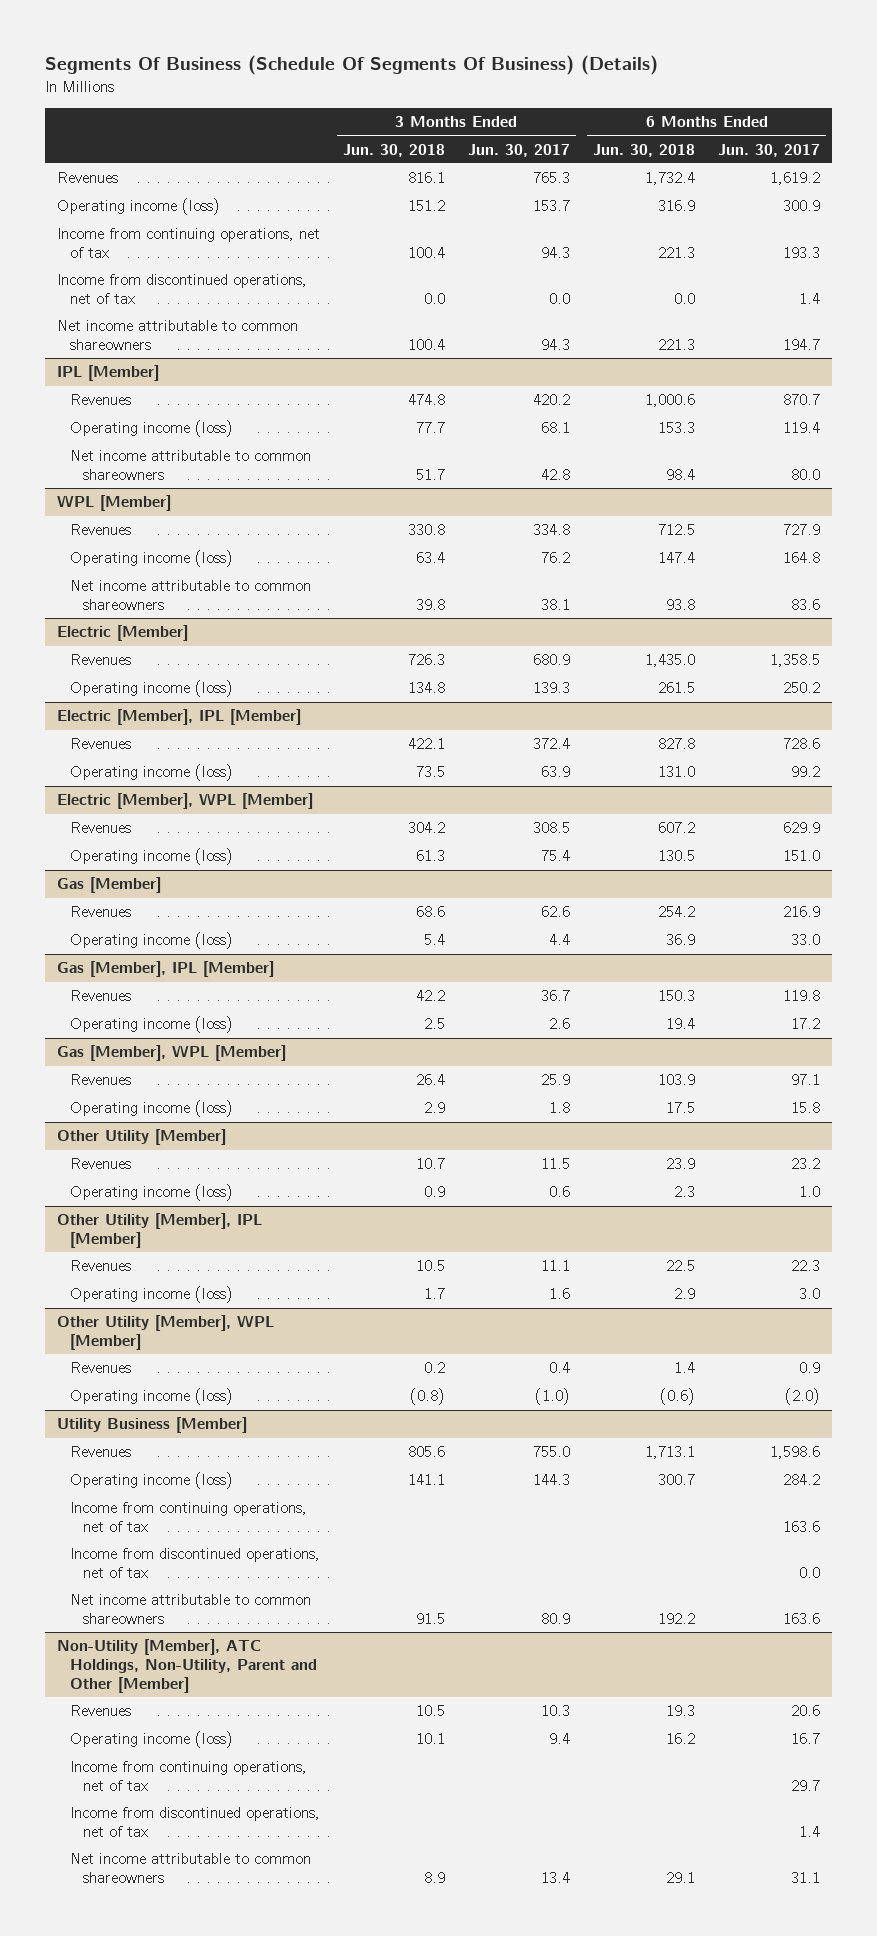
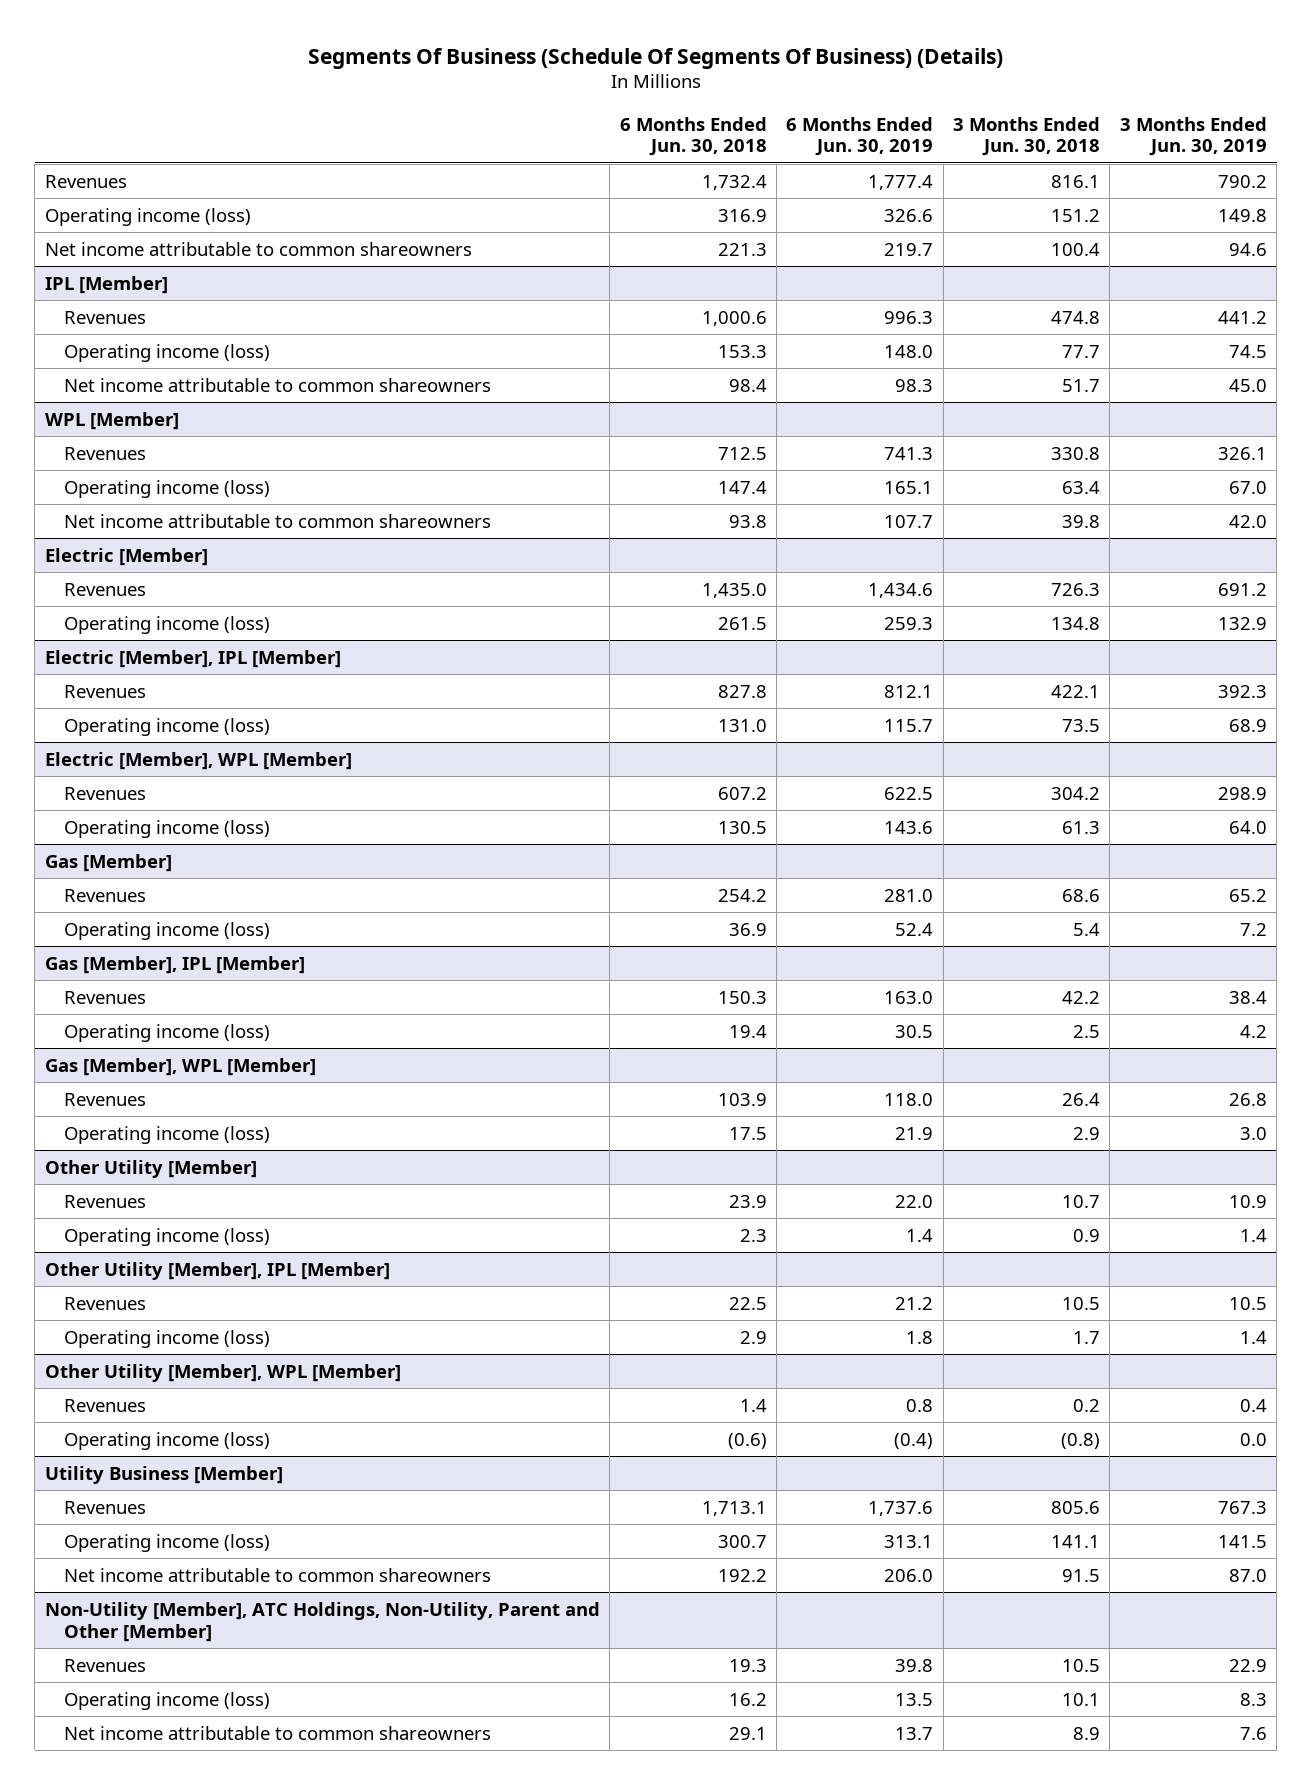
[467,143,570,157] Jun. 30, 2017 -> none
[718,143,821,157] Jun. 30, 2017 -> none
none -> [786,116,934,157] 6 Months Ended Jun. 30, 2019
none -> [1119,116,1267,157] 3 Months Ended Jun. 30, 2019
[56,228,320,259] Income from continuing operations, net of tax -> none
[56,274,307,305] Income from discontinued operations, net of tax -> none
[69,1502,307,1533] Income from continuing operations, net of tax -> none
[69,1548,320,1579] Income from discontinued operations, net of tax -> none
[69,1761,307,1792] Income from continuing operations, net of tax -> none
[69,1807,320,1838] Income from discontinued operations, net of tax -> none

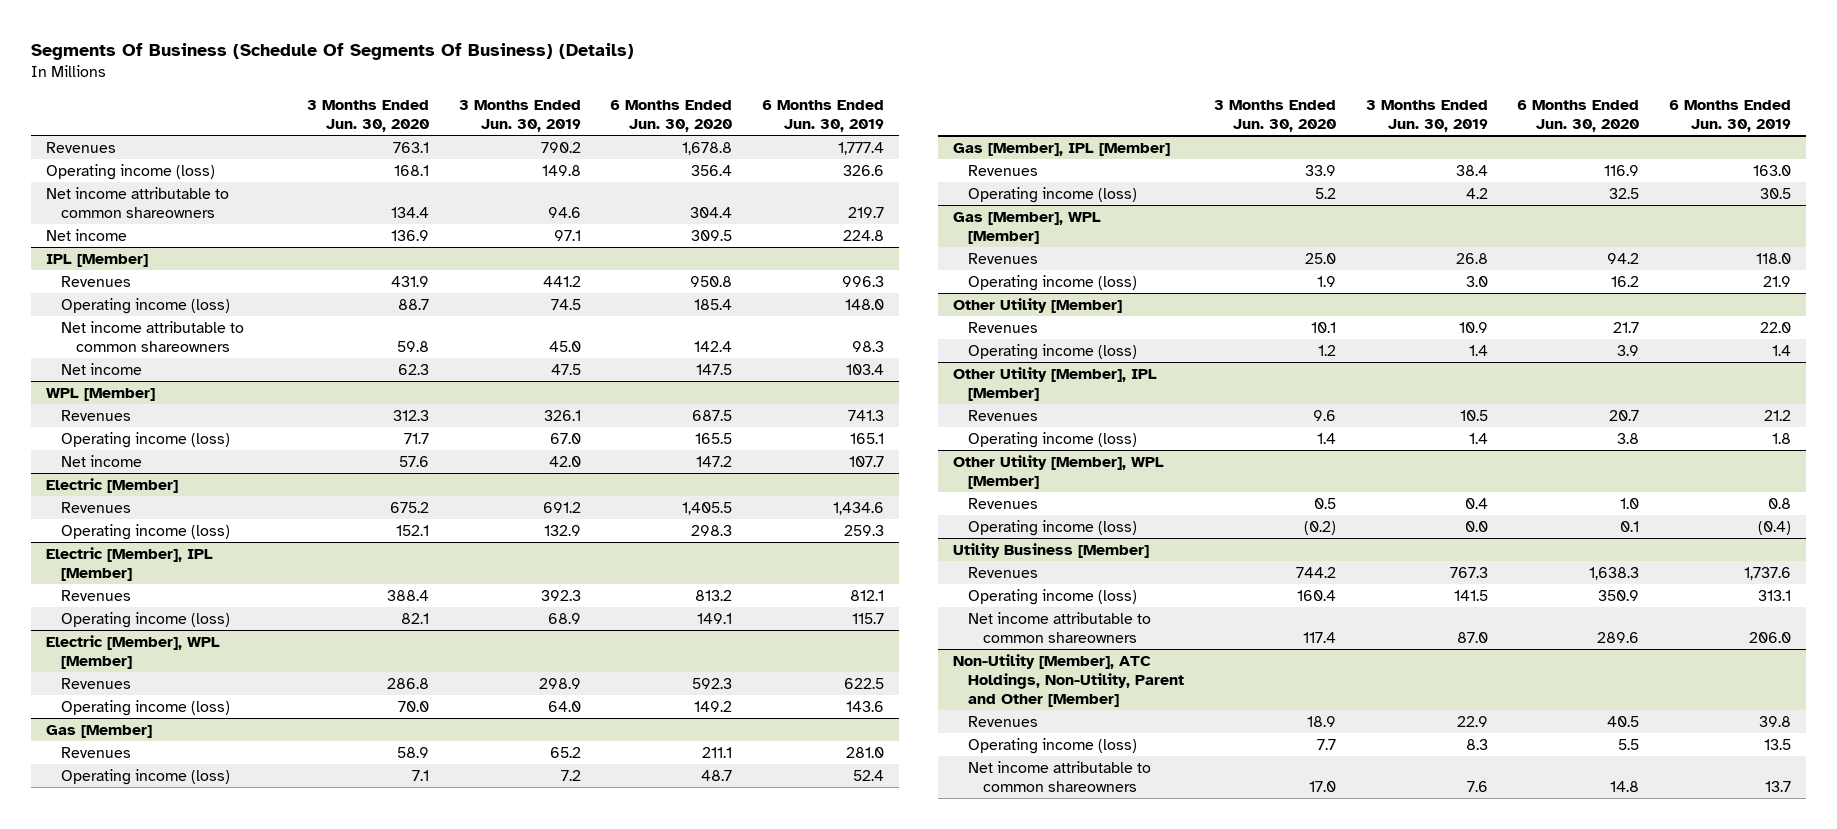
[619,116,767,157] 6 Months Ended Jun. 30, 2018 -> none
[953,116,1101,157] 3 Months Ended Jun. 30, 2018 -> none
none -> [306,100,429,133] 3 Months Ended Jun. 30, 2020
none -> [610,100,733,133] 6 Months Ended Jun. 30, 2020
none -> [46,229,128,242] Net income
none -> [61,363,143,376] Net income
[63,513,491,528] Net income attributable to common shareowners -> [61,455,143,468] Net income

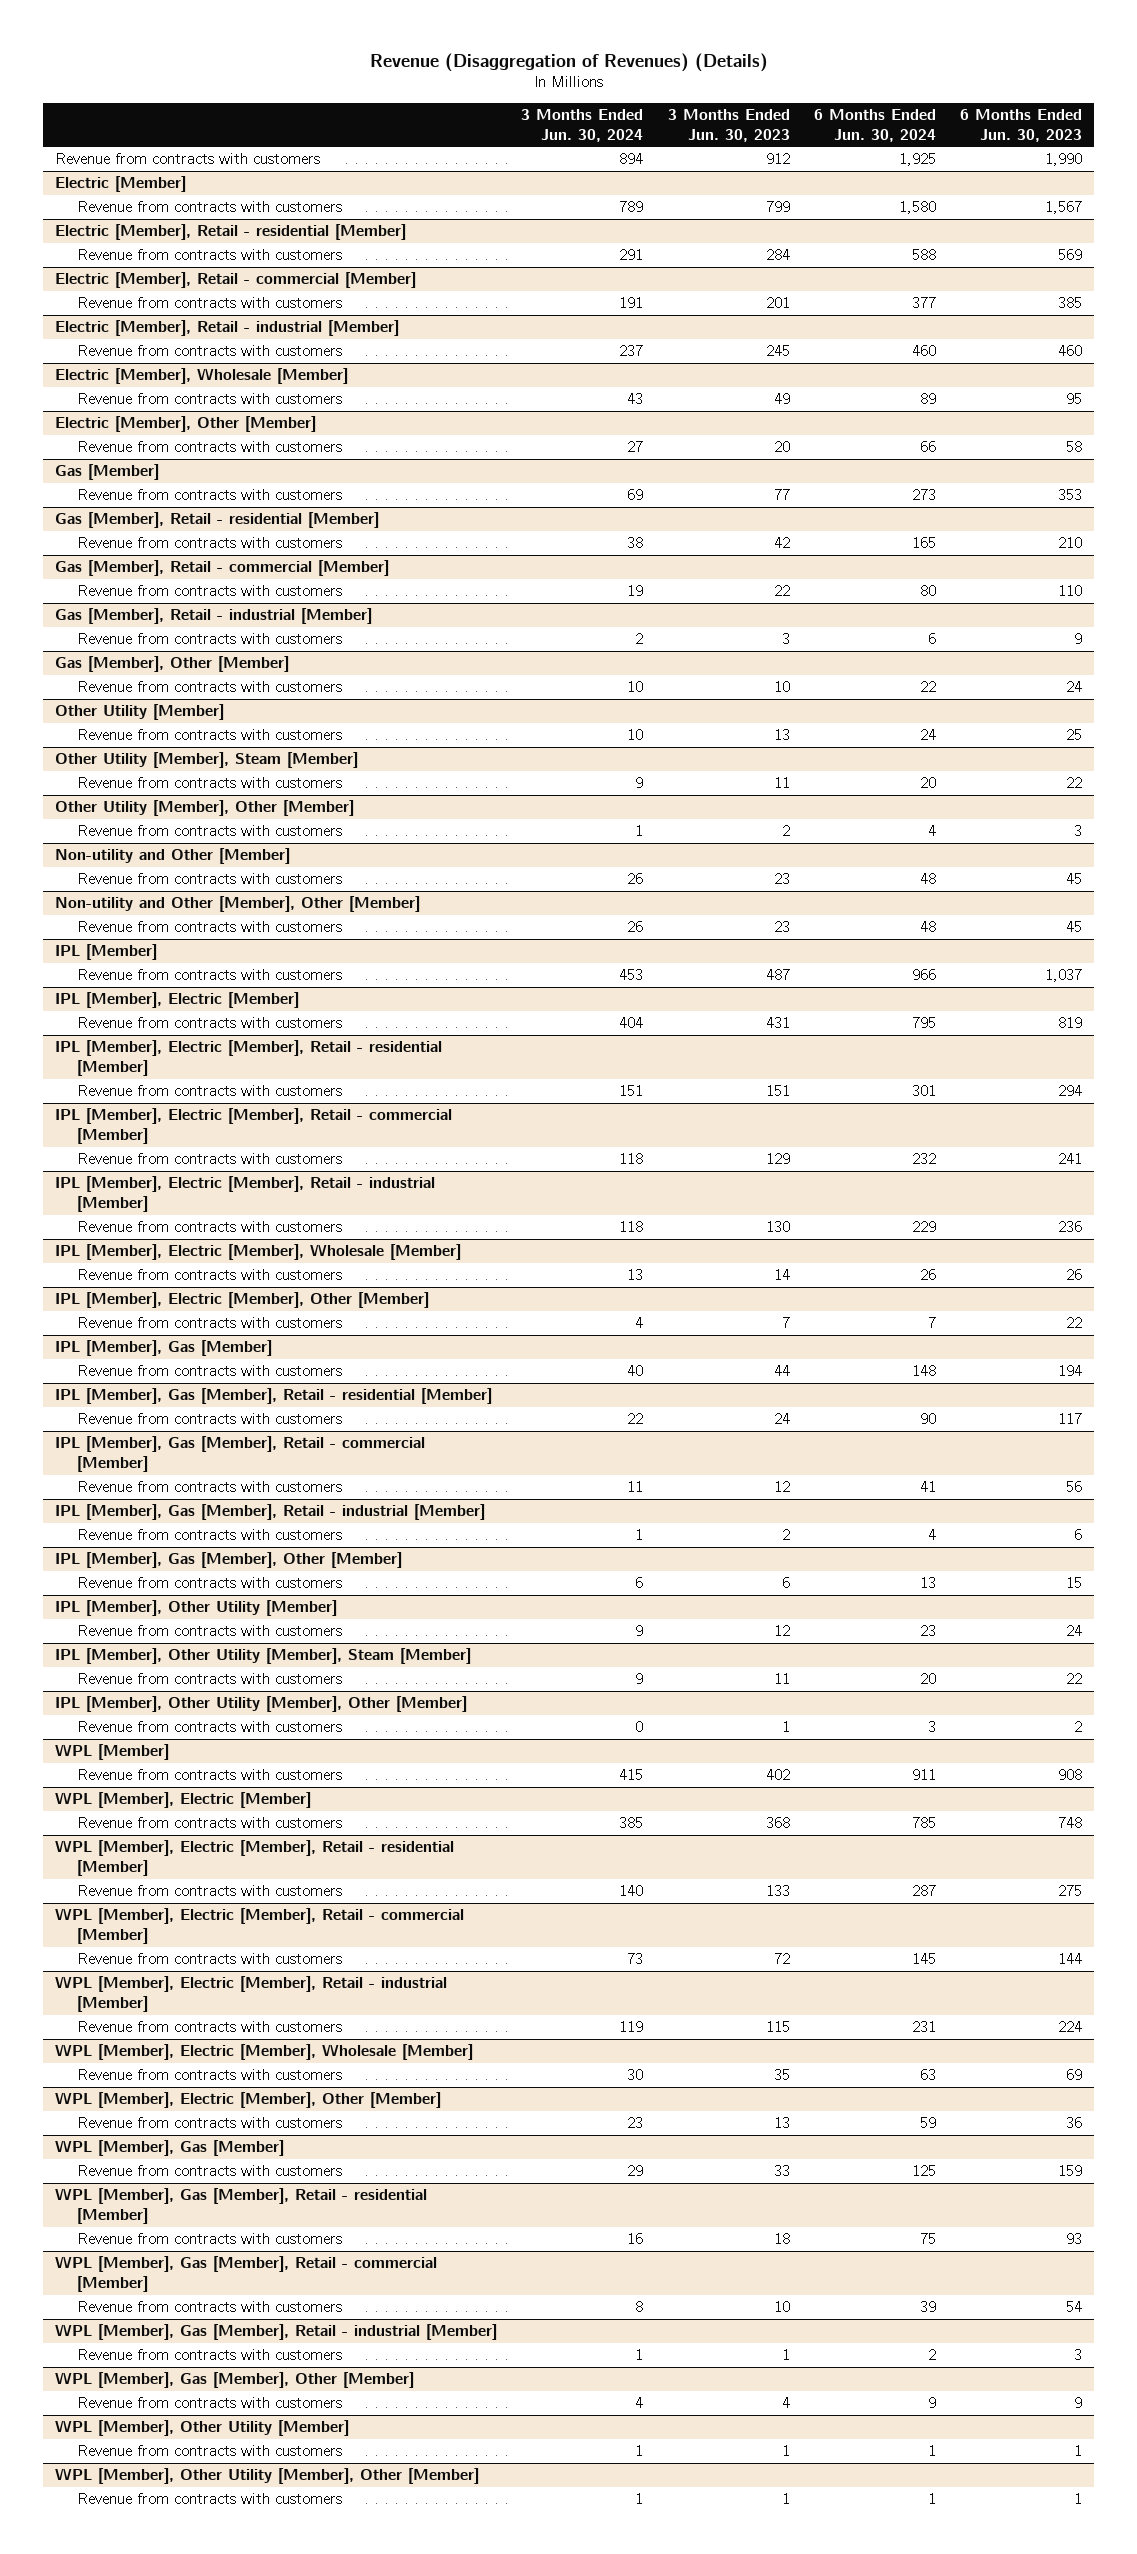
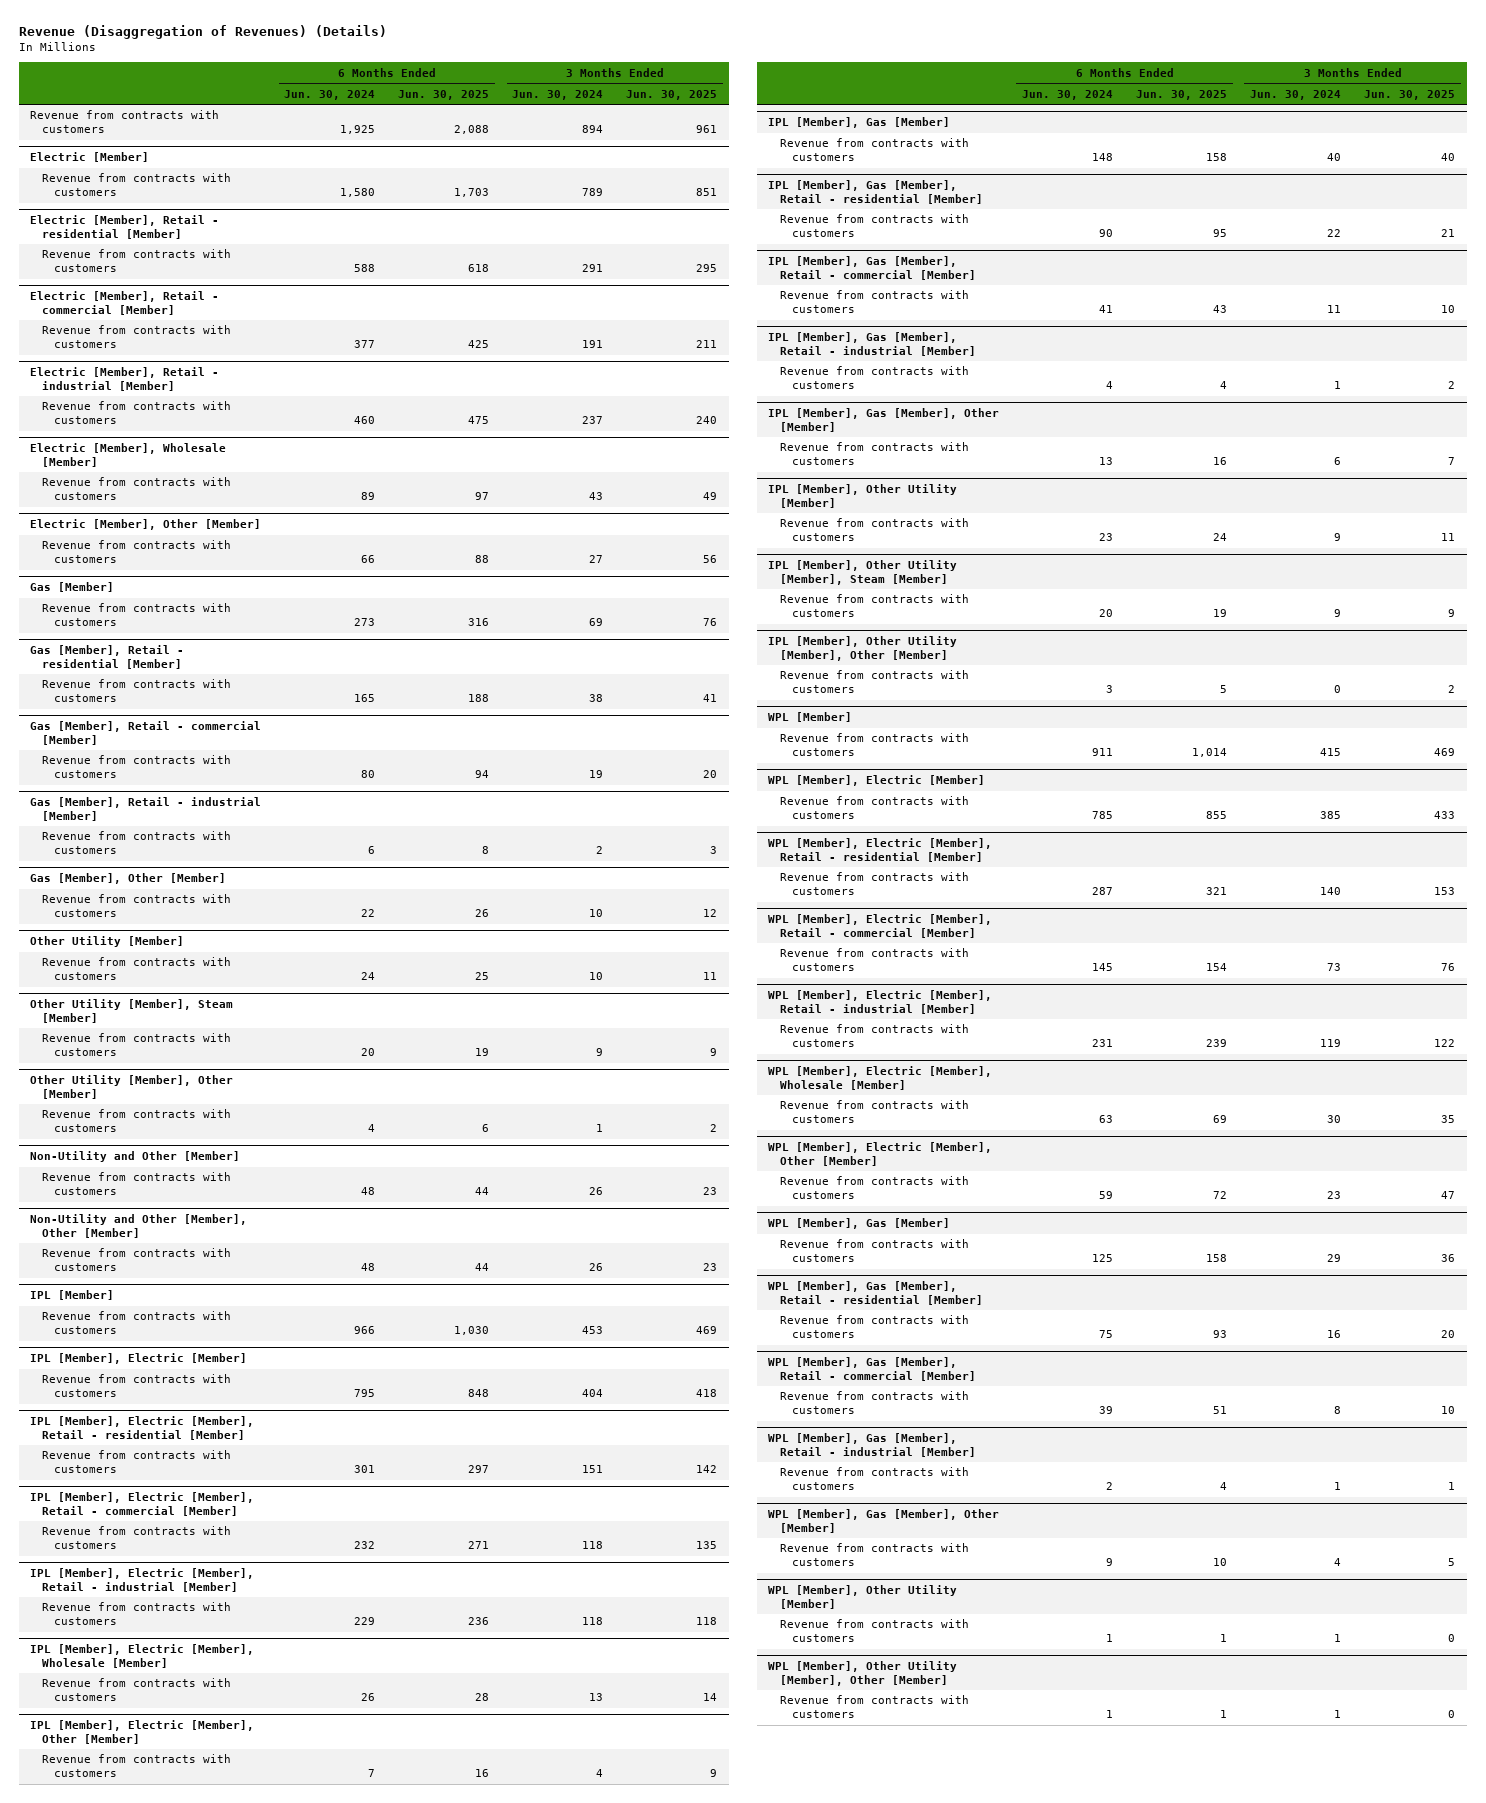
[667,109,790,142] 3 Months Ended Jun. 30, 2023 -> none
[959,109,1082,142] 6 Months Ended Jun. 30, 2023 -> none
none -> [398,89,490,100] Jun. 30, 2025
none -> [626,89,718,100] Jun. 30, 2025
[55,848,291,865] Non-utility and Other [Member] -> [30,1151,241,1163] Non-Utility and Other [Member]
[55,896,421,913] Non-utility and Other [Member], Other [Member] -> [30,1214,248,1238] Non-Utility and Other [Member], Other [Member]

